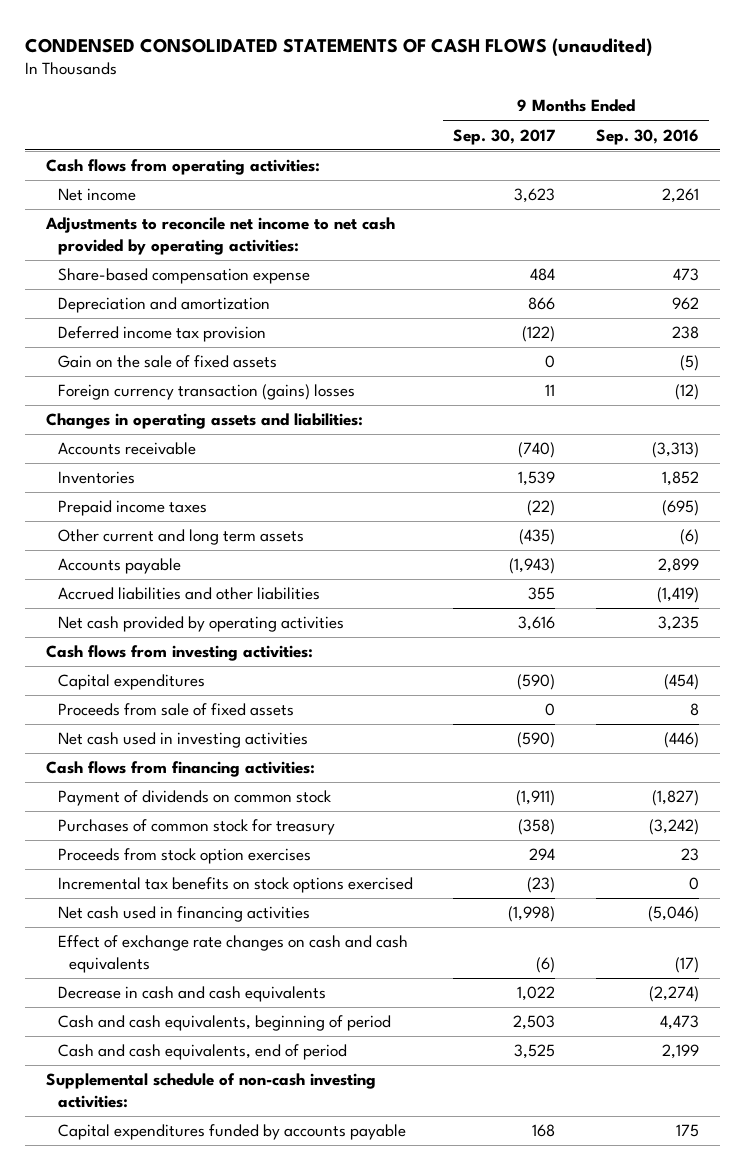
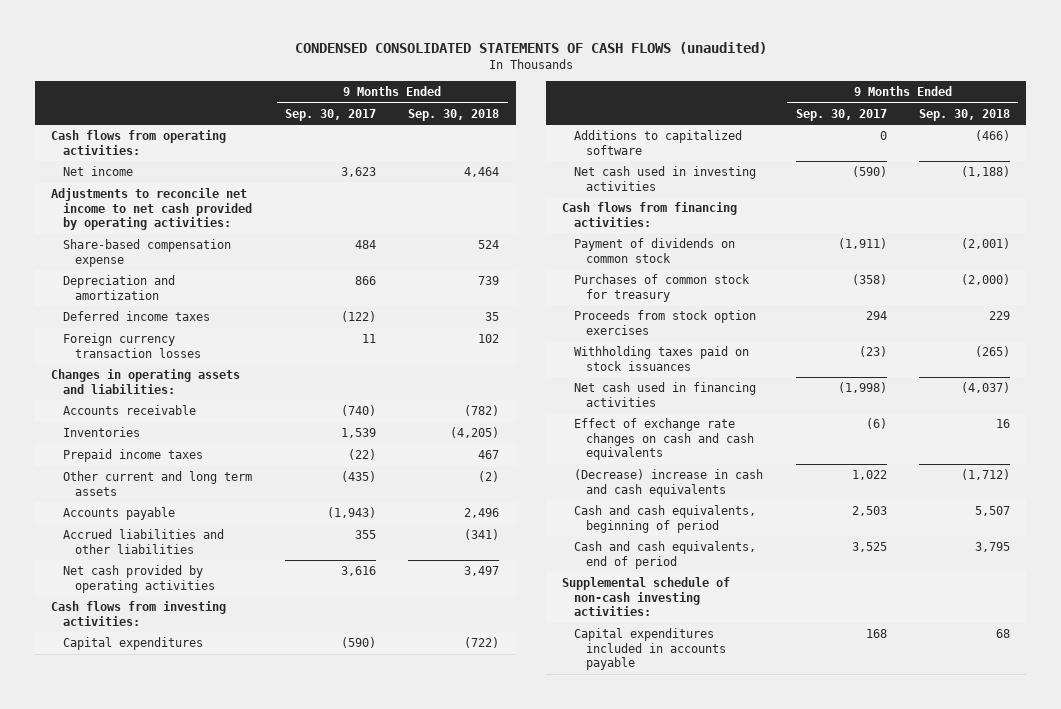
[596,128,700,145] Sep. 30, 2016 -> none
none -> [408,109,500,122] Sep. 30, 2018
[57,355,277,369] Gain on the sale of fixed assets -> none
[57,326,266,343] Deferred income tax provision -> [63,311,211,322] Deferred income taxes
[57,384,355,401] Foreign currency transaction (gains) losses -> [63,333,202,358] Foreign currency transaction losses
[57,703,294,717] Proceeds from sale of fixed assets -> none
none -> [573,130,742,155] Additions to capitalized software
[57,877,413,894] Incremental tax benefits on stock options exercised -> [573,346,749,371] Withholding taxes paid on stock issuances
[57,986,326,1003] Decrease in cash and cash equivalents -> [573,469,763,497] (Decrease) increase in cash and cash equivalents
[57,1124,406,1141] Capital expenditures funded by accounts payable -> [573,628,726,671] Capital expenditures included in accounts payable

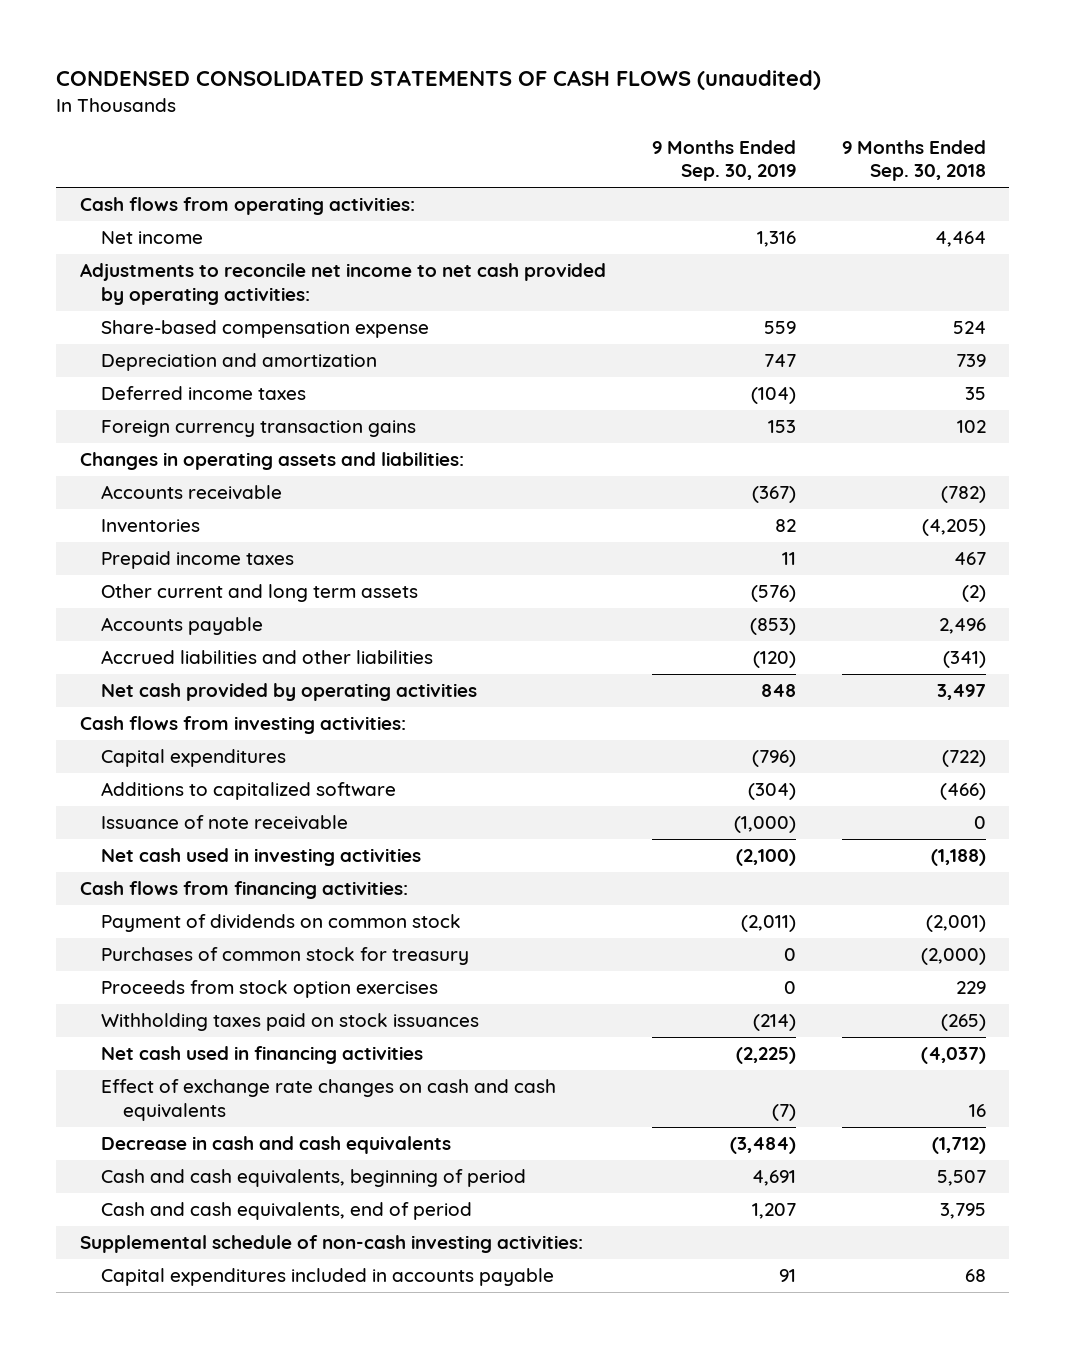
[284,109,376,122] Sep. 30, 2017 -> none
none -> [651,140,796,182] 9 Months Ended Sep. 30, 2019
[63,333,202,358] Foreign currency transaction losses -> [101,420,417,438] Foreign currency transaction gains
none -> [101,815,349,831] Issuance of note receivable
[573,469,763,497] (Decrease) increase in cash and cash equivalents -> [101,1136,452,1155] Decrease in cash and cash equivalents

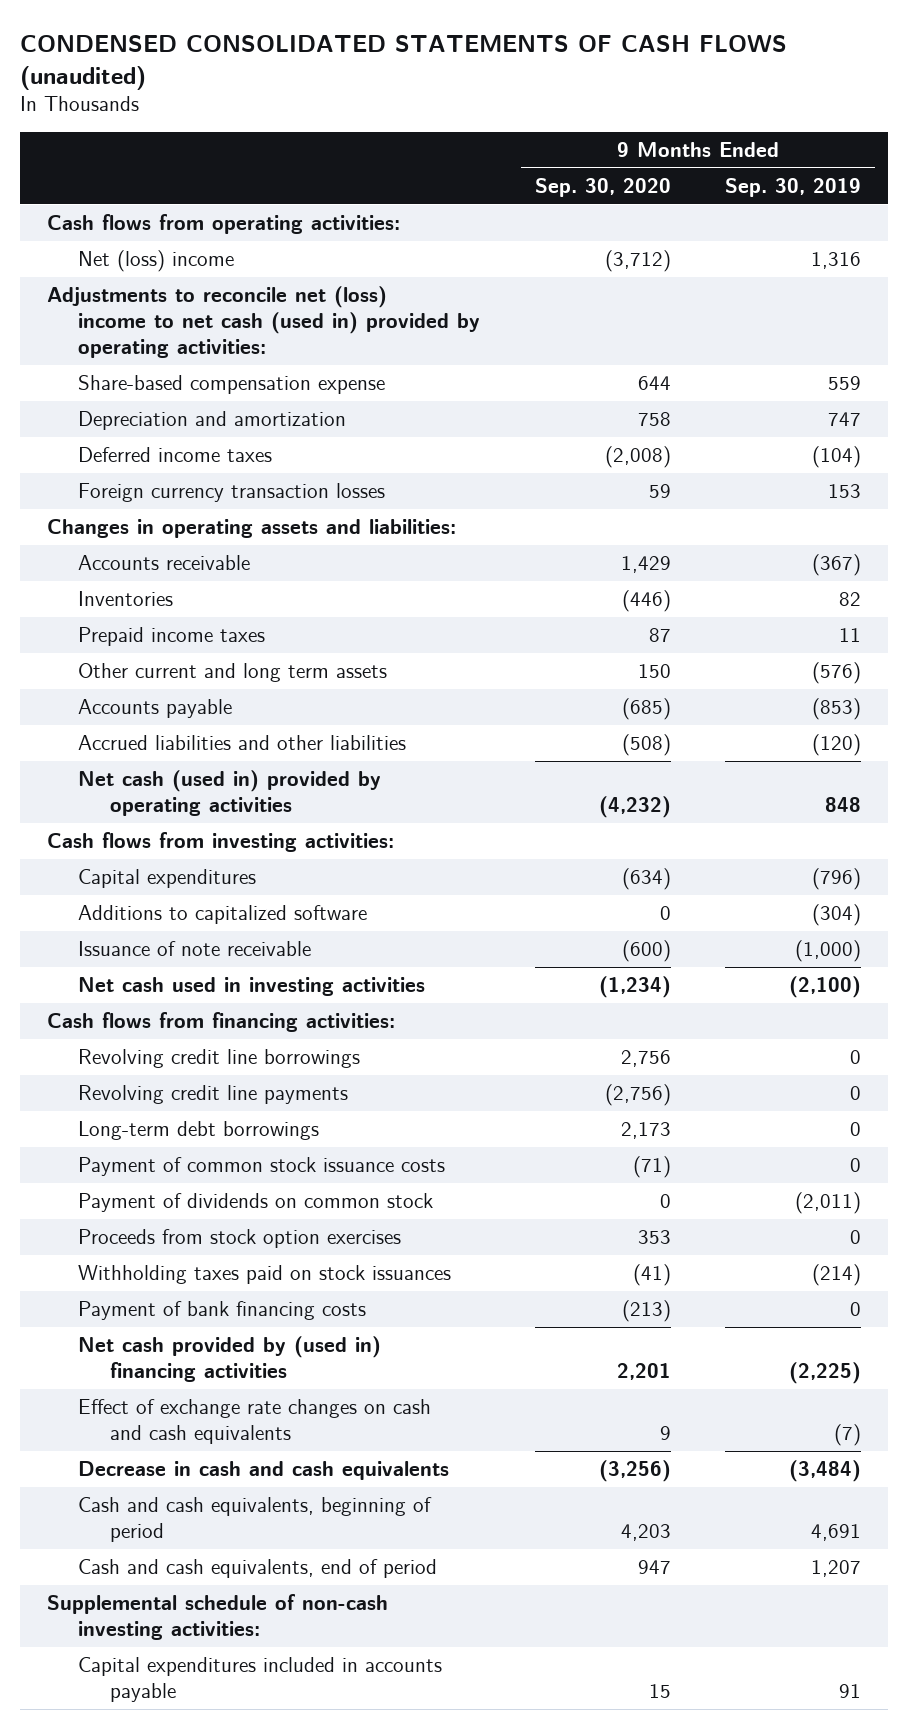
[842,140,987,182] 9 Months Ended Sep. 30, 2018 -> none
none -> [534,177,671,197] Sep. 30, 2020
[101,231,204,245] Net income -> [78,250,235,273] Net (loss) income
[79,263,606,305] Adjustments to reconcile net income to net cash provided by operating activities: -> [47,286,481,358] Adjustments to reconcile net (loss) income to net cash (used in) provided by operating activities:
[101,420,417,438] Foreign currency transaction gains -> [78,483,386,503] Foreign currency transaction losses
[101,683,478,702] Net cash provided by operating activities -> [78,770,382,816] Net cash (used in) provided by operating activities
none -> [78,1049,361,1069] Revolving credit line borrowings
none -> [78,1085,349,1105] Revolving credit line payments
none -> [78,1121,320,1141] Long-term debt borrowings
none -> [78,1157,446,1177] Payment of common stock issuance costs
[101,947,470,966] Purchases of common stock for treasury -> none
none -> [78,1301,367,1321] Payment of bank financing costs
[101,1046,424,1065] Net cash used in financing activities -> [78,1336,382,1382] Net cash provided by (used in) financing activities

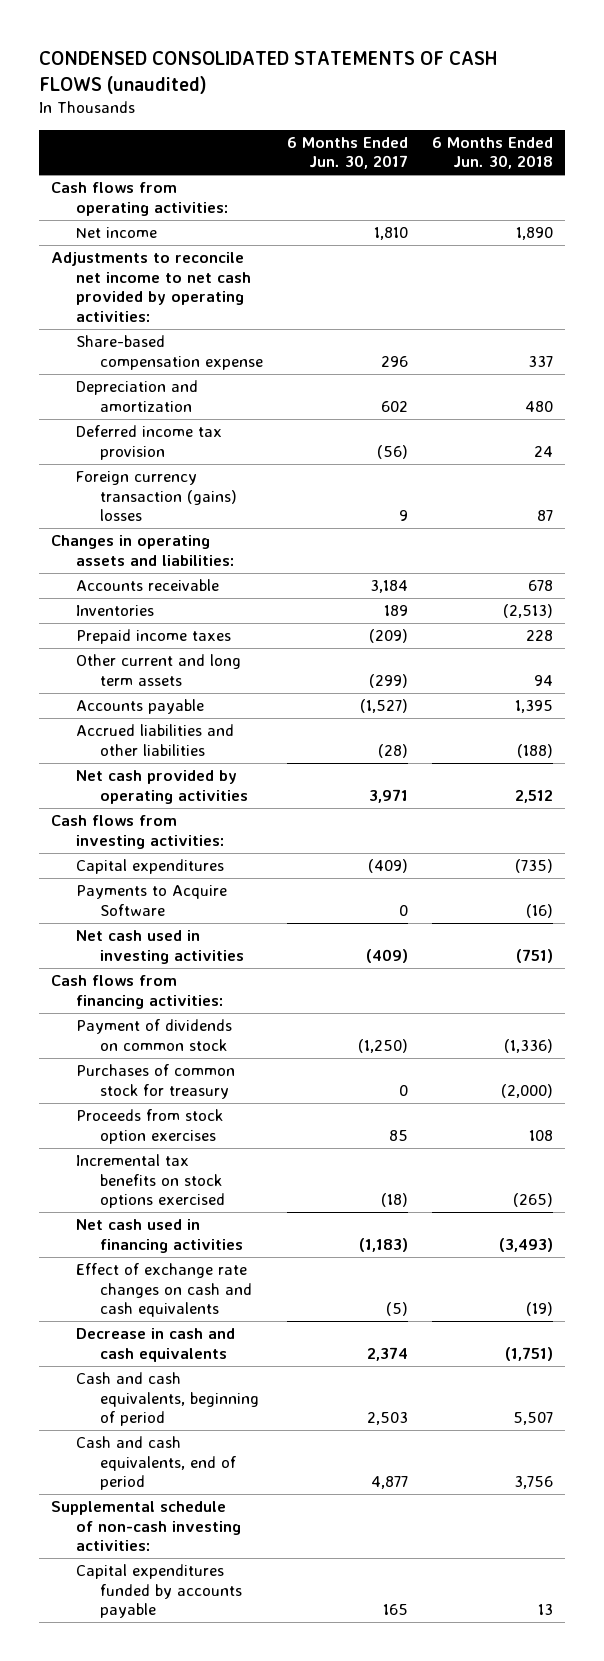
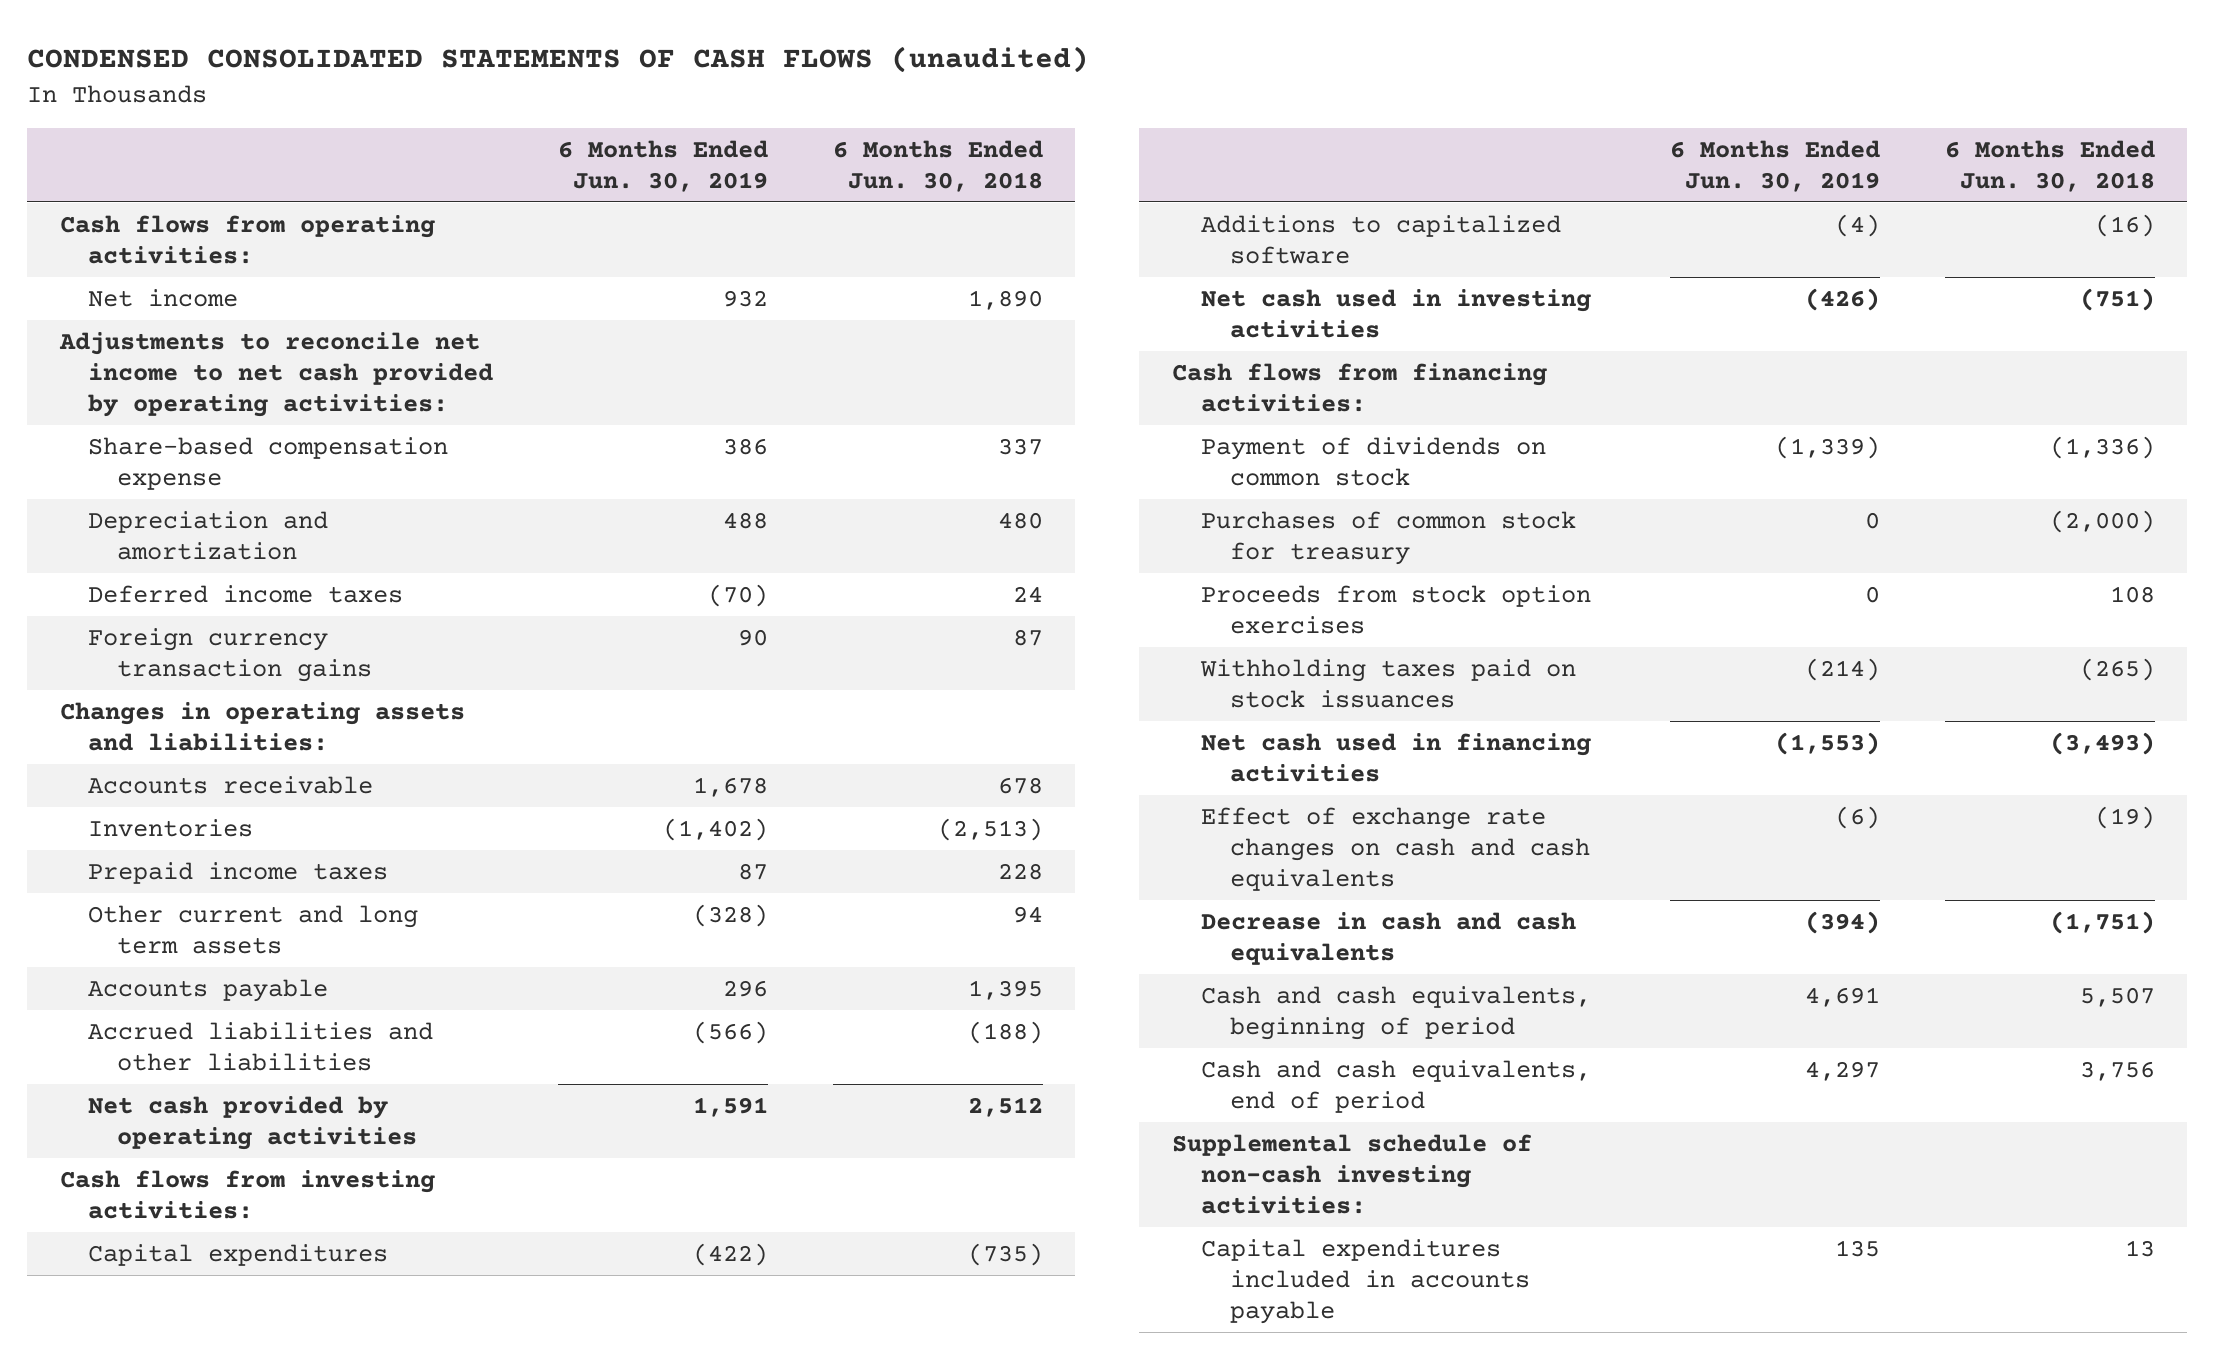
[286,136,408,170] 6 Months Ended Jun. 30, 2017 -> none
none -> [558,139,769,192] 6 Months Ended Jun. 30, 2019
[75,425,222,460] Deferred income tax provision -> [88,585,404,604] Deferred income taxes
[75,471,237,522] Foreign currency transaction (gains) losses -> [88,628,373,683] Foreign currency transaction gains
[75,885,227,916] Payments to Acquire Software -> [1200,215,1561,265] Additions to capitalized software
[75,1154,225,1209] Incremental tax benefits on stock options exercised -> [1199,659,1576,709] Withholding taxes paid on stock issuances
[75,1564,242,1619] Capital expenditures funded by accounts payable -> [1200,1239,1530,1325] Capital expenditures included in accounts payable

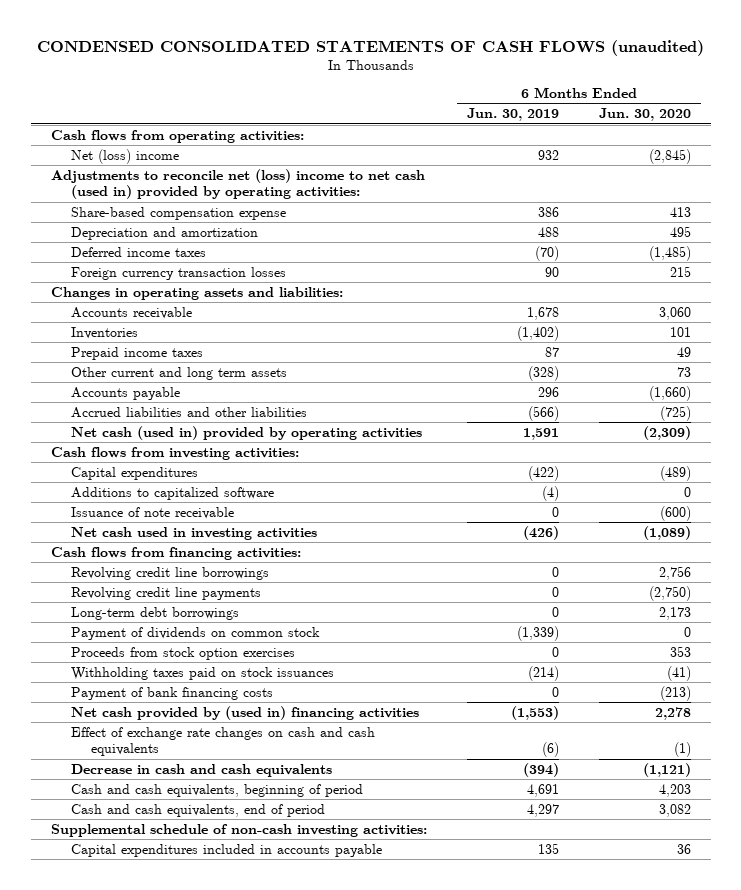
[832,139,1043,192] 6 Months Ended Jun. 30, 2018 -> none
none -> [598,108,691,122] Jun. 30, 2020
[88,289,239,308] Net income -> [70,148,179,164] Net (loss) income
[58,332,494,418] Adjustments to reconcile net income to net cash provided by operating activities: -> [50,168,425,200] Adjustments to reconcile net (loss) income to net cash (used in) provided by operating activities:
[88,628,373,683] Foreign currency transaction gains -> [70,266,286,280] Foreign currency transaction losses
[88,1096,418,1151] Net cash provided by operating activities -> [70,425,422,440] Net cash (used in) provided by operating activities
none -> [70,506,234,519] Issuance of note receivable
none -> [70,566,269,580] Revolving credit line borrowings
none -> [70,586,261,600] Revolving credit line payments
none -> [70,606,239,620] Long-term debt borrowings
[1200,511,1576,566] Purchases of common stock for treasury -> none
none -> [70,686,273,700] Payment of bank financing costs
[1200,733,1591,783] Net cash used in financing activities -> [70,705,419,720] Net cash provided by (used in) financing activities

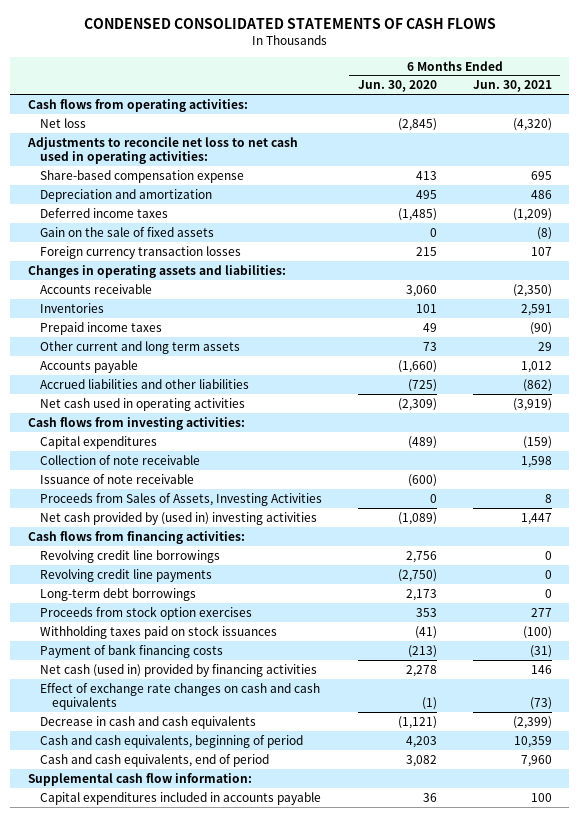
[36,39,704,56] CONDENSED CONSOLIDATED STATEMENTS OF CASH FLOWS (unaudited) -> [83,17,496,29] CONDENSED CONSOLIDATED STATEMENTS OF CASH FLOWS
[466,108,559,122] Jun. 30, 2019 -> none
none -> [472,80,552,93] Jun. 30, 2021
[70,148,179,164] Net (loss) income -> [40,117,87,128] Net loss
[50,168,425,200] Adjustments to reconcile net (loss) income to net cash (used in) provided by operating activities: -> [27,136,299,165] Adjustments to reconcile net loss to net cash used in operating activities:
none -> [40,226,215,237] Gain on the sale of fixed assets
[70,425,422,440] Net cash (used in) provided by operating activities -> [40,397,246,411] Net cash used in operating activities
[70,486,274,500] Additions to capitalized software -> none
none -> [40,454,201,465] Collection of note receivable
none -> [40,492,323,506] Proceeds from Sales of Assets, Investing Activities
[70,526,317,540] Net cash used in investing activities -> [40,511,318,525] Net cash provided by (used in) investing activities
[70,626,320,640] Payment of dividends on common stock -> none
[70,705,419,720] Net cash provided by (used in) financing activities -> [40,663,318,677] Net cash (used in) provided by financing activities
[50,823,427,837] Supplemental schedule of non-cash investing activities: -> [28,772,253,786] Supplemental cash flow information:

